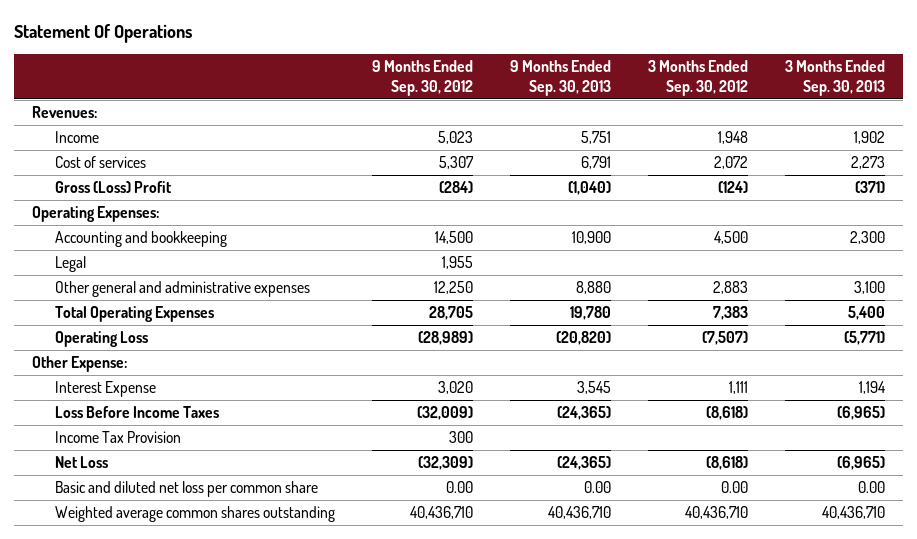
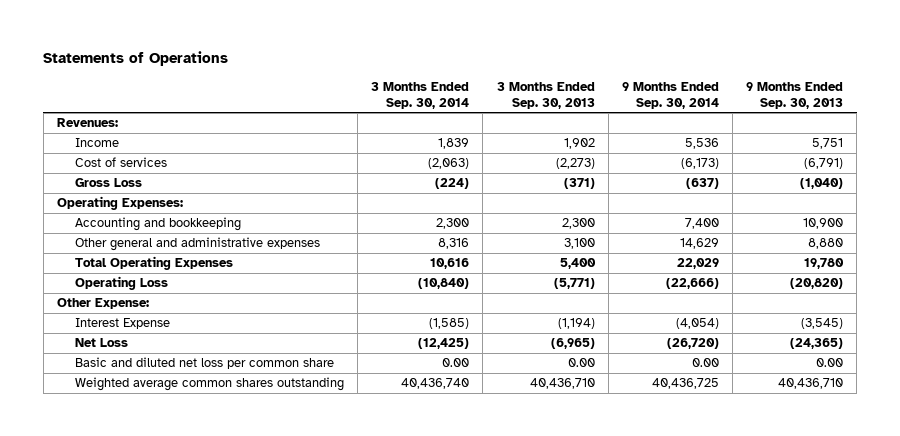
[13,23,192,43] Statement Of Operations -> [43,51,229,67] Statements of Operations
[371,59,473,96] 9 Months Ended Sep. 30, 2012 -> none
[647,59,748,96] 3 Months Ended Sep. 30, 2012 -> none
none -> [371,81,470,109] 3 Months Ended Sep. 30, 2014
none -> [621,81,719,109] 9 Months Ended Sep. 30, 2014
[580,156,611,170] 6,791 -> [803,158,843,170] (6,791)
[850,156,885,170] 2,273 -> [555,158,595,170] (2,273)
[54,181,172,194] Gross (Loss) Profit -> [75,178,143,188] Gross Loss
[54,256,86,273] Legal -> none
[54,406,219,419] Loss Before Income Taxes -> none
[54,431,181,444] Income Tax Provision -> none
[576,381,611,395] 3,545 -> [800,318,843,330] (3,545)
[858,381,886,395] 1,194 -> [557,318,595,330] (1,194)

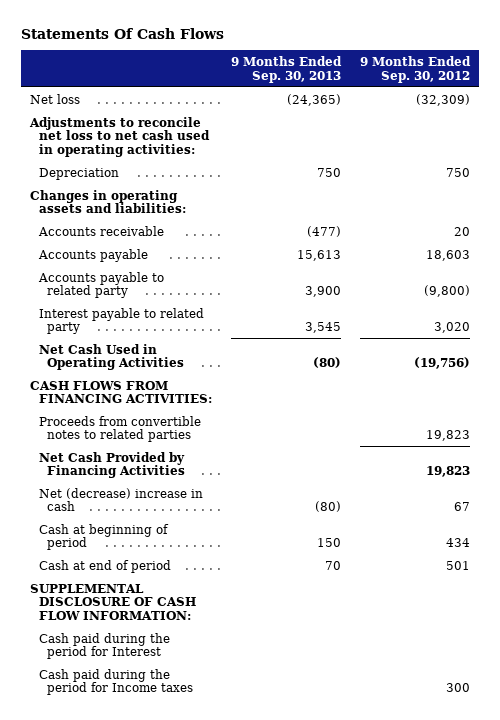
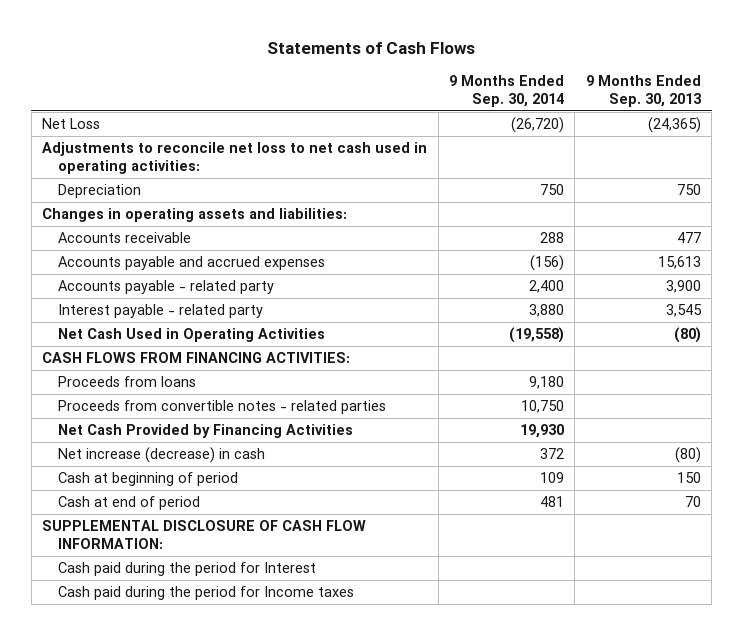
[20,27,224,39] Statements Of Cash Flows -> [267,41,476,54] Statements of Cash Flows
[359,55,471,83] 9 Months Ended Sep. 30, 2012 -> none
none -> [448,74,564,107] 9 Months Ended Sep. 30, 2014
[30,93,81,104] Net loss -> [42,118,101,130] Net Loss
[306,225,341,237] (477) -> [676,232,701,244] 477
[37,248,148,262] Accounts payable -> [57,256,325,271] Accounts payable and accrued expenses
[37,271,164,299] Accounts payable to related party -> [57,280,274,295] Accounts payable - related party
[38,307,204,335] Interest payable to related party -> [57,304,263,319] Interest payable - related party
none -> [57,376,196,388] Proceeds from loans
[38,415,201,443] Proceeds from convertible notes to related parties -> [57,400,386,415] Proceeds from convertible notes - related parties
[38,487,203,512] Net (decrease) increase in cash -> [57,447,265,464] Net increase (decrease) in cash

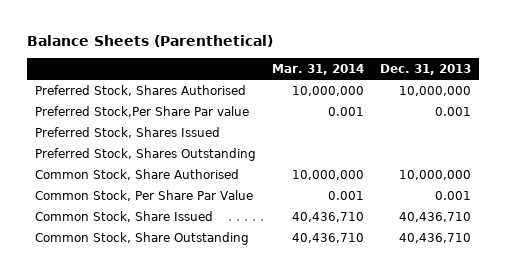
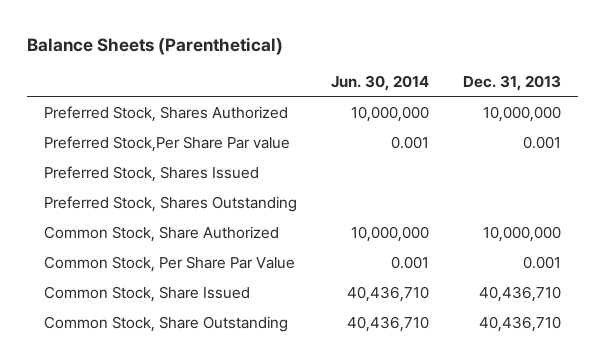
[272,64,365,76] Mar. 31, 2014 -> none
none -> [330,74,429,91] Jun. 30, 2014
[35,84,247,96] Preferred Stock, Shares Authorised -> [43,105,288,122] Preferred Stock, Shares Authorized
[35,168,240,180] Common Stock, Share Authorised -> [43,225,279,242] Common Stock, Share Authorized

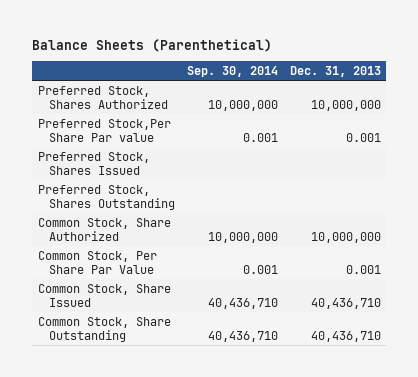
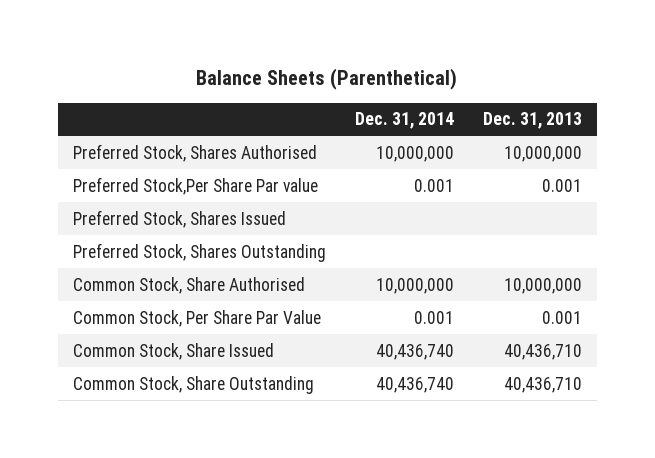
[186,65,278,77] Sep. 30, 2014 -> none
none -> [354,112,454,130] Dec. 31, 2014
[37,85,169,109] Preferred Stock, Shares Authorized -> [72,143,317,162] Preferred Stock, Shares Authorised
[37,217,171,241] Common Stock, Share Authorized -> [72,276,305,294] Common Stock, Share Authorised

